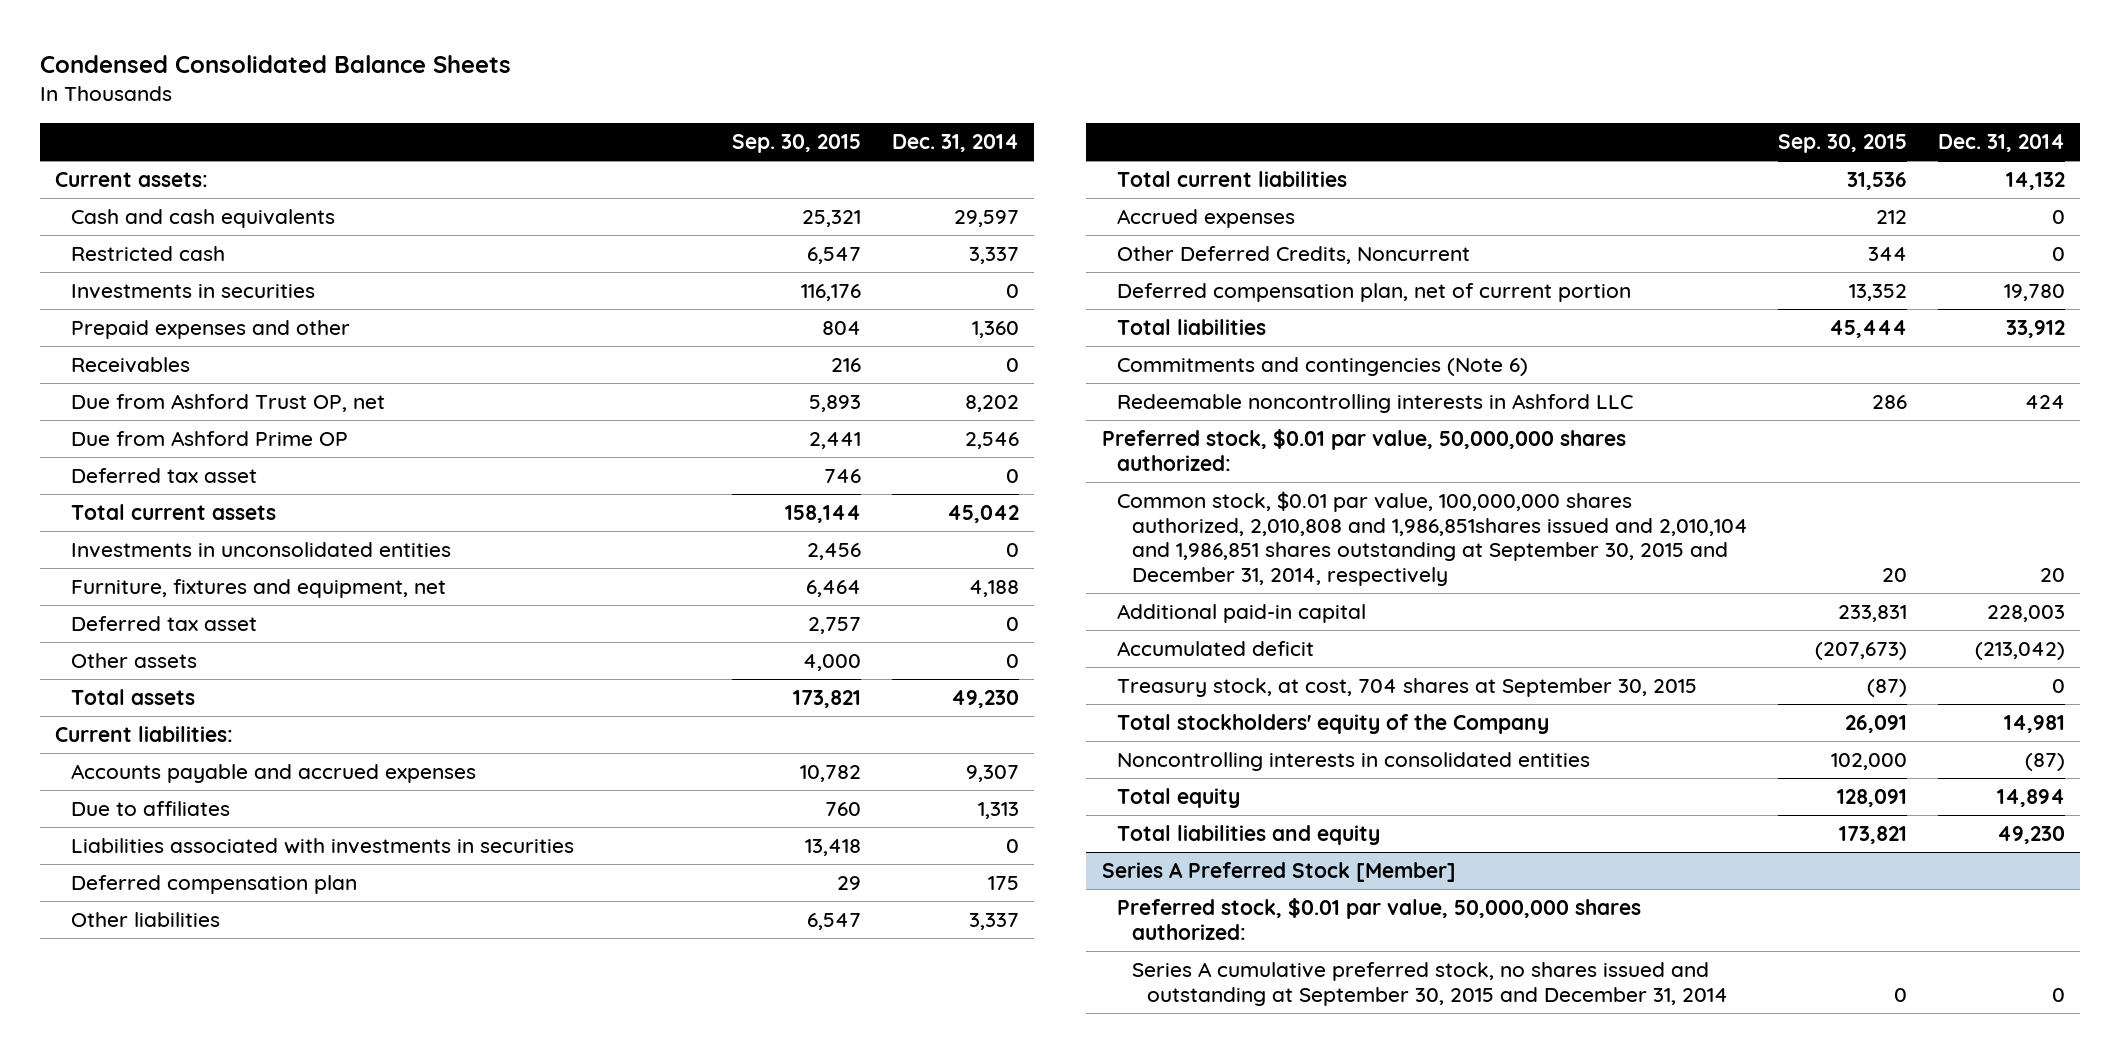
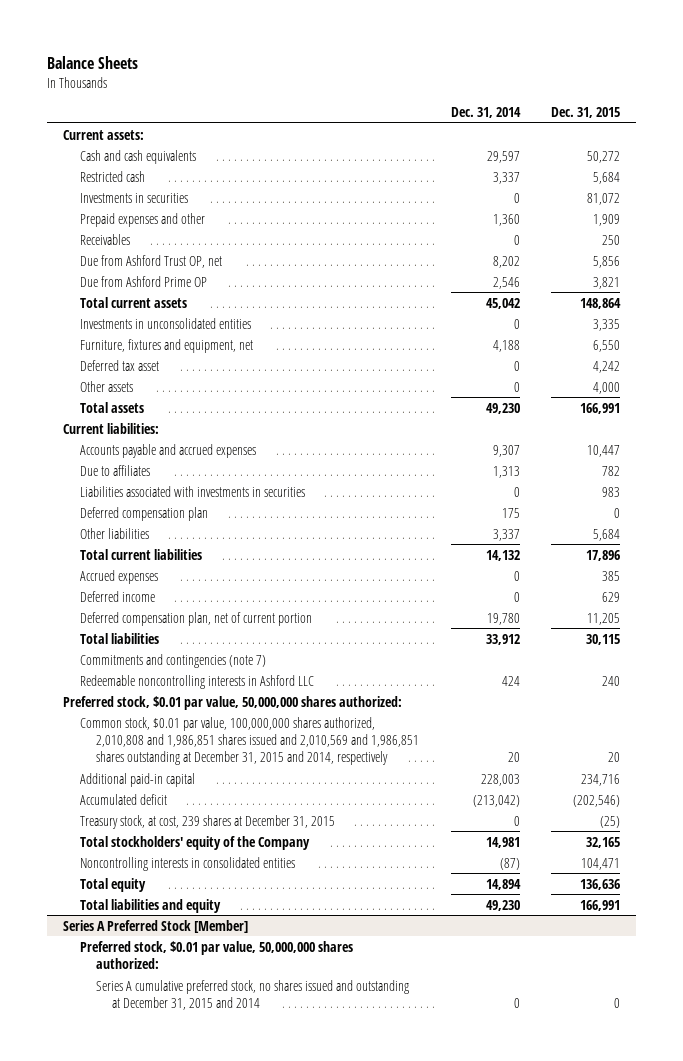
[40,55,512,74] Condensed Consolidated Balance Sheets -> [47,55,139,69] Balance Sheets
[732,133,862,153] Sep. 30, 2015 -> none
none -> [551,107,621,119] Dec. 31, 2015
[70,468,257,484] Deferred tax asset -> none
[1116,246,1470,265] Other Deferred Credits, Noncurrent -> [79,590,155,602] Deferred income
[1116,357,1528,377] Commitments and contingencies (Note 6) -> [79,653,266,668] Commitments and contingencies (note 7)
[1116,491,1748,586] Common stock, $0.01 par value, 100,000,000 shares authorized, 2,010,808 and 1,986,851shares issued and 2,010,104 and 1,986,851 shares outstanding at September 30, 2015 and December 31, 2014, respectively -> [79,716,419,766] Common stock, $0.01 par value, 100,000,000 shares authorized, 2,010,808 and 1,986,851 shares issued and 2,010,569 and 1,986,851 shares outstanding at December 31, 2015 and 2014, respectively
[1116,678,1697,698] Treasury stock, at cost, 704 shares at September 30, 2015 -> [79,814,335,829] Treasury stock, at cost, 239 shares at December 31, 2015
[1131,962,1729,1006] Series A cumulative preferred stock, no shares issued and outstanding at September 30, 2015 and December 31, 2014 -> [95,979,409,1011] Series A cumulative preferred stock, no shares issued and outstanding at December 31, 2015 and 2014

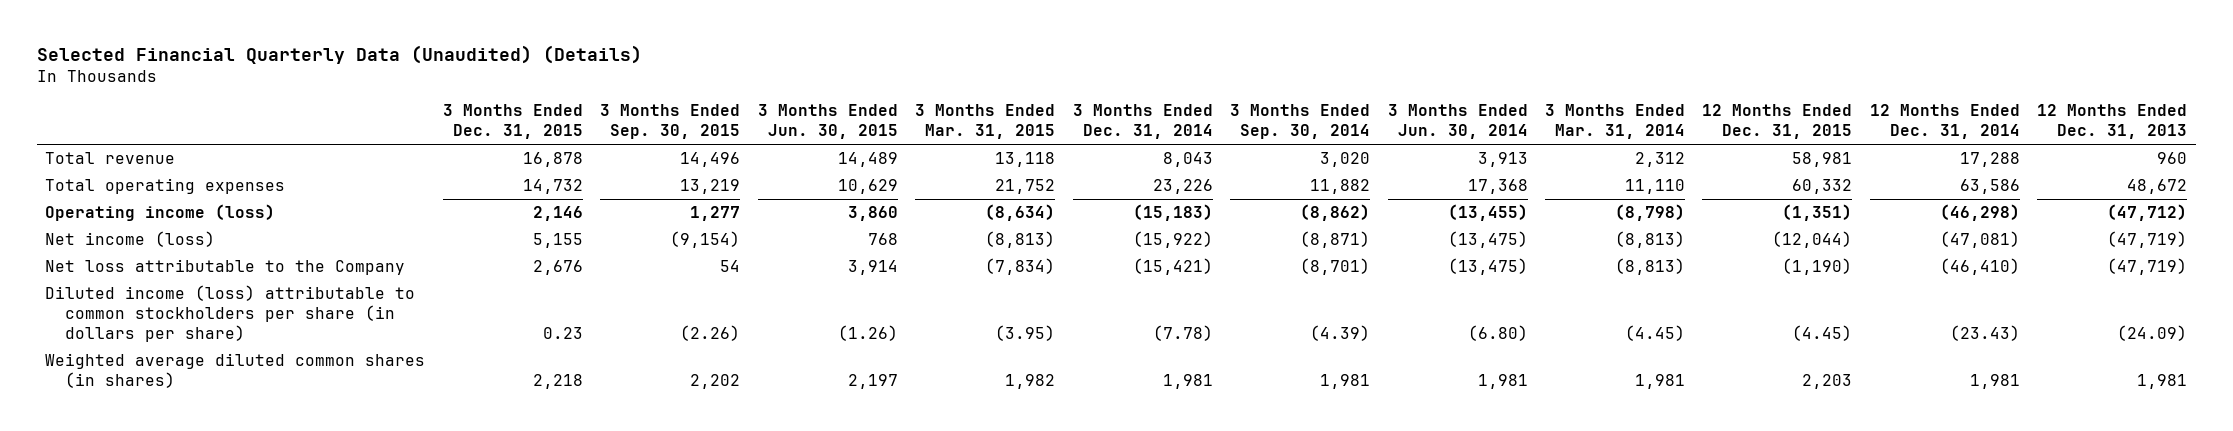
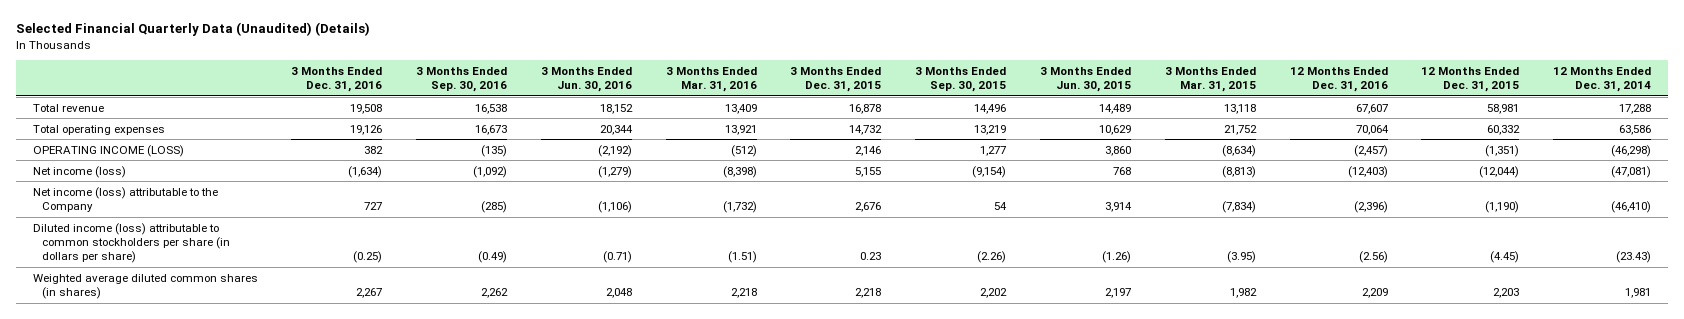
[1072,104,1213,140] 3 Months Ended Dec. 31, 2014 -> none
[1230,104,1371,140] 3 Months Ended Sep. 30, 2014 -> none
[1387,104,1528,140] 3 Months Ended Jun. 30, 2014 -> none
[1544,104,1685,140] 3 Months Ended Mar. 31, 2014 -> none
[2037,104,2188,140] 12 Months Ended Dec. 31, 2013 -> none
none -> [291,66,383,93] 3 Months Ended Dec. 31, 2016
none -> [416,66,508,93] 3 Months Ended Sep. 30, 2016
none -> [540,66,632,93] 3 Months Ended Jun. 30, 2016
none -> [665,66,757,93] 3 Months Ended Mar. 31, 2016
none -> [1289,66,1388,93] 12 Months Ended Dec. 31, 2016
[45,204,276,222] Operating income (loss) -> [32,144,184,157] OPERATING INCOME (LOSS)
[45,259,406,276] Net loss attributable to the Company -> [32,186,218,213] Net income (loss) attributable to the Company

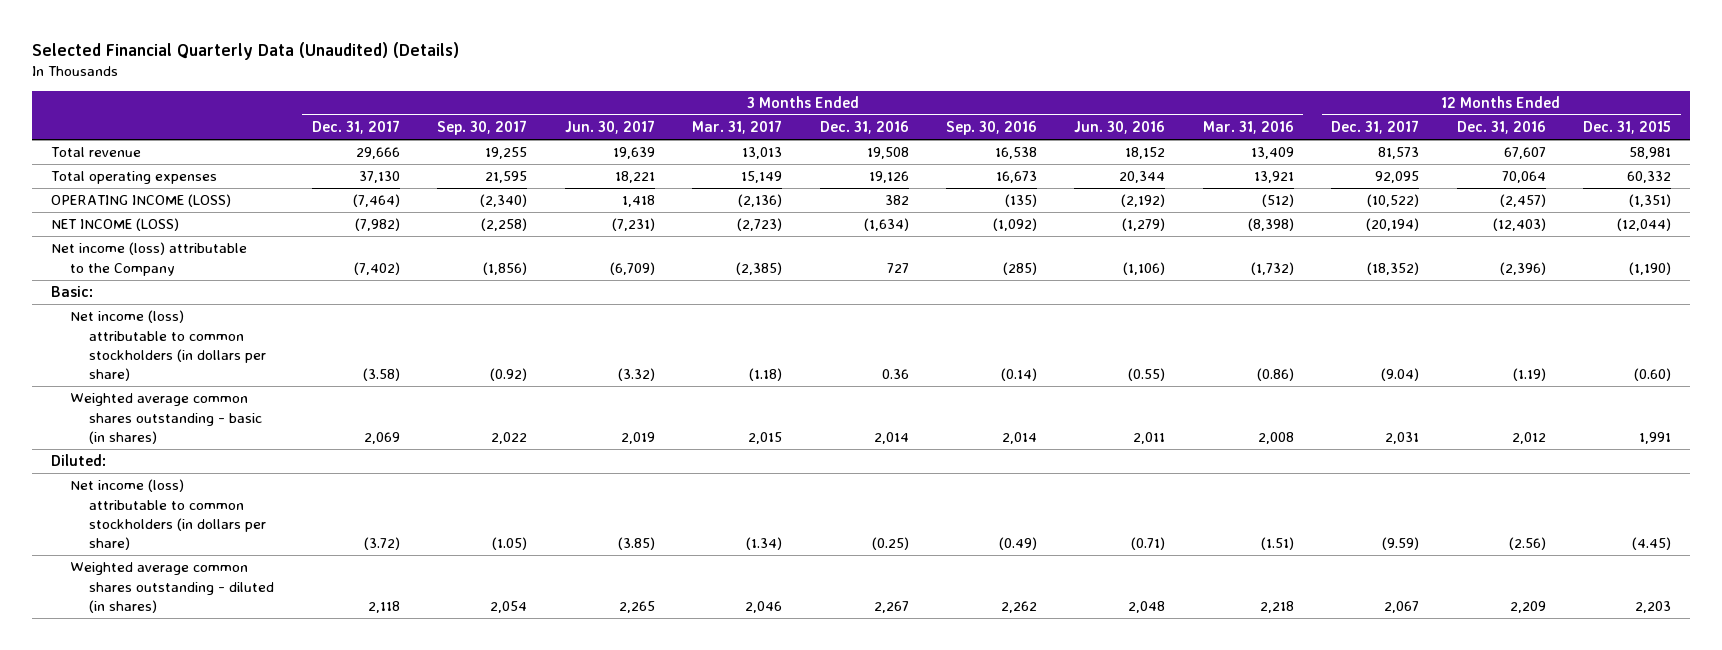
[790,66,882,93] 3 Months Ended Dec. 31, 2015 -> none
[915,66,1007,93] 3 Months Ended Sep. 30, 2015 -> none
[1039,66,1131,93] 3 Months Ended Jun. 30, 2015 -> none
[1164,66,1256,93] 3 Months Ended Mar. 31, 2015 -> none
[1553,66,1652,93] 12 Months Ended Dec. 31, 2014 -> none
none -> [311,120,400,135] Dec. 31, 2017
none -> [437,120,528,136] Sep. 30, 2017
none -> [564,120,655,135] Jun. 30, 2017
none -> [692,120,783,135] Mar. 31, 2017
none -> [1331,120,1420,135] Dec. 31, 2017
[32,165,126,178] Net income (loss) -> [51,218,180,232] NET INCOME (LOSS)
none -> [51,286,94,298] Basic:
none -> [70,310,267,382] Net income (loss) attributable to common stockholders (in dollars per share)
none -> [70,393,263,445] Weighted average common shares outstanding - basic (in shares)
none -> [51,454,107,467] Diluted:
[32,222,231,264] Diluted income (loss) attributable to common stockholders per share (in dollars per share) -> [70,479,267,551] Net income (loss) attributable to common stockholders (in dollars per share)
[32,273,258,300] Weighted average diluted common shares (in shares) -> [70,562,275,614] Weighted average common shares outstanding - diluted (in shares)

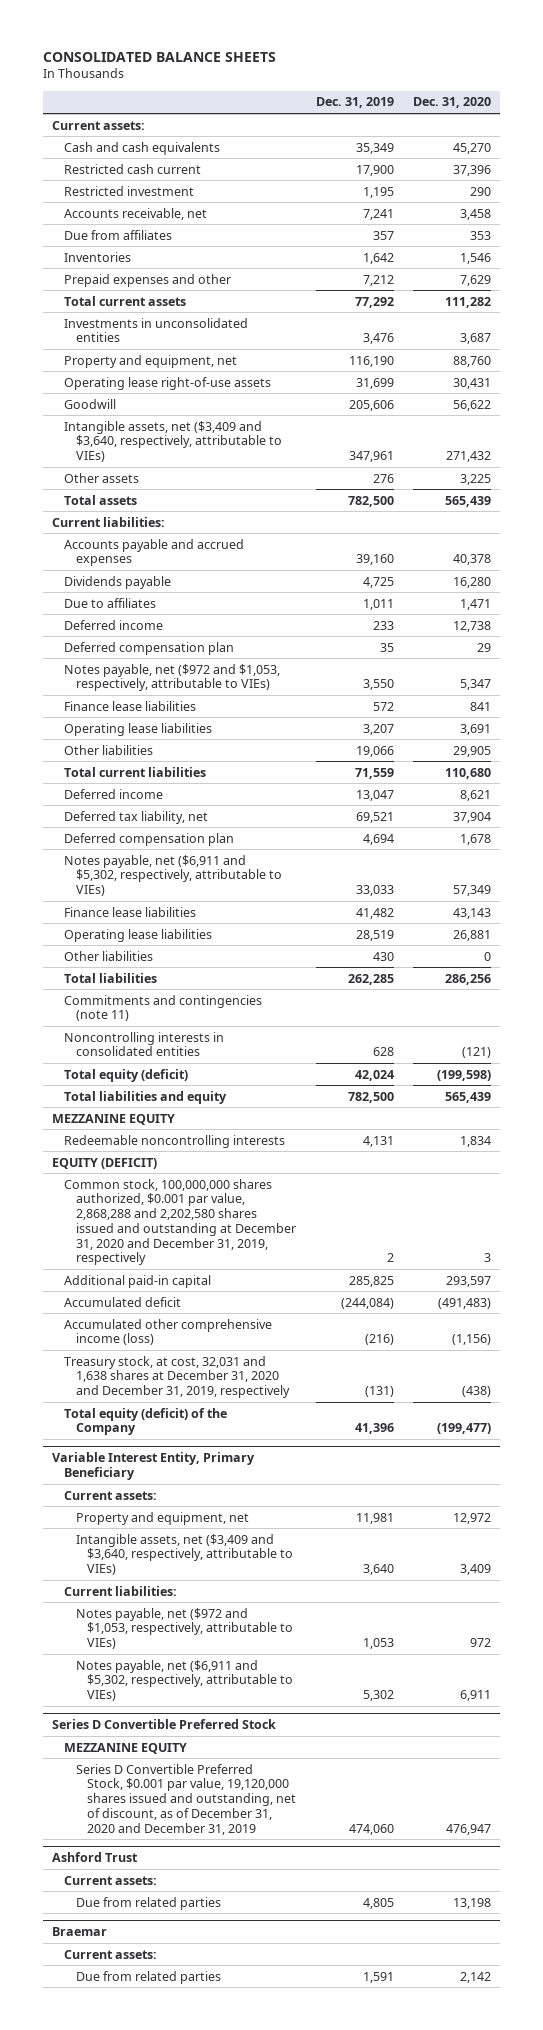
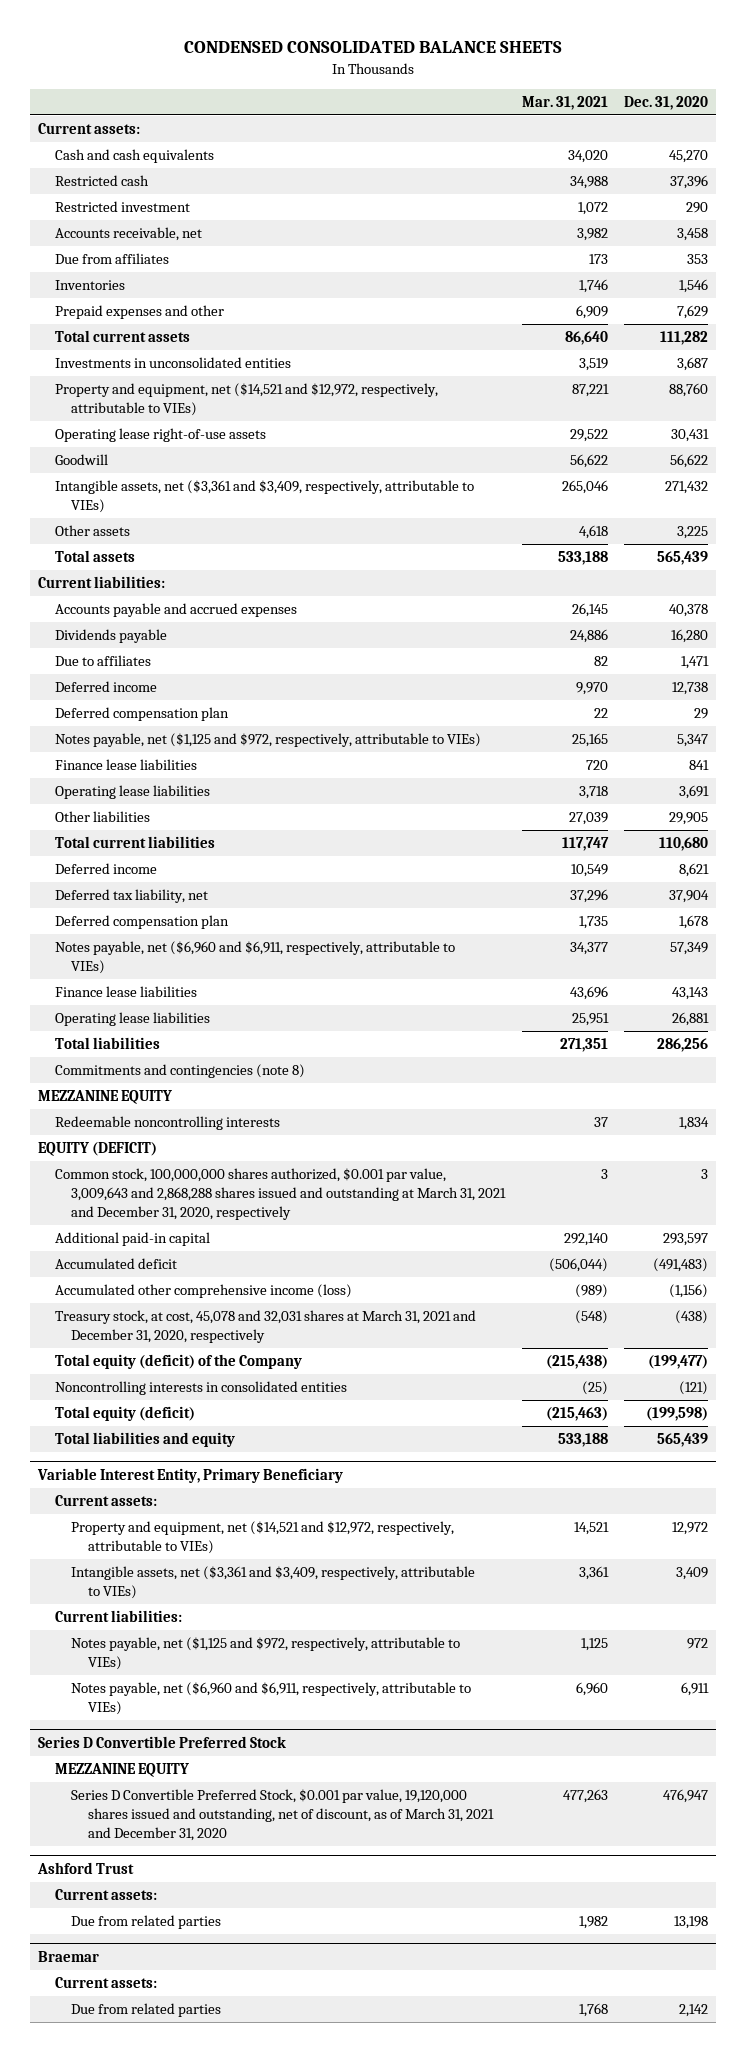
[42,51,276,62] CONSOLIDATED BALANCE SHEETS -> [184,41,563,54] CONDENSED CONSOLIDATED BALANCE SHEETS
[315,97,394,109] Dec. 31, 2019 -> none
none -> [521,96,608,111] Mar. 31, 2021
[63,163,201,174] Restricted cash current -> [54,175,149,187] Restricted cash
[63,354,237,368] Property and equipment, net -> [54,383,438,417] Property and equipment, net ($14,521 and $12,972, respectively, attributable to VIEs)
[63,420,282,463] Intangible assets, net ($3,409 and $3,640, respectively, attributable to VIEs) -> [54,480,474,514] Intangible assets, net ($3,361 and $3,409, respectively, attributable to VIEs)
[63,663,280,692] Notes payable, net ($972 and $1,053, respectively, attributable to VIEs) -> [54,733,481,748] Notes payable, net ($1,125 and $972, respectively, attributable to VIEs)
[63,854,282,897] Notes payable, net ($6,911 and $5,302, respectively, attributable to VIEs) -> [54,941,455,975] Notes payable, net ($6,960 and $6,911, respectively, attributable to VIEs)
[63,950,153,961] Other liabilities -> none
[63,994,262,1022] Commitments and contingencies (note 11) -> [54,1064,305,1079] Commitments and contingencies (note 8)
[63,1178,296,1266] Common stock, 100,000,000 shares authorized, $0.001 par value, 2,868,288 and 2,202,580 shares issued and outstanding at December 31, 2020 and December 31, 2019, respectively -> [54,1168,507,1221] Common stock, 100,000,000 shares authorized, $0.001 par value, 3,009,643 and 2,868,288 shares issued and outstanding at March 31, 2021 and December 31, 2020, respectively
[63,1355,290,1399] Treasury stock, at cost, 32,031 and 1,638 shares at December 31, 2020 and December 31, 2019, respectively -> [54,1310,476,1344] Treasury stock, at cost, 45,078 and 32,031 shares at March 31, 2021 and December 31, 2020, respectively
[63,1031,224,1057] Noncontrolling interests in consolidated entities -> [54,1381,347,1396] Noncontrolling interests in consolidated entities
[63,1068,188,1082] Total equity (deficit) -> [54,1406,195,1422] Total equity (deficit)
[63,1090,227,1104] Total liabilities and equity -> [54,1432,235,1448] Total liabilities and equity
[75,1511,249,1525] Property and equipment, net -> [71,1521,455,1555] Property and equipment, net ($14,521 and $12,972, respectively, attributable to VIEs)
[75,1533,294,1576] Intangible assets, net ($3,409 and $3,640, respectively, attributable to VIEs) -> [71,1566,476,1600] Intangible assets, net ($3,361 and $3,409, respectively, attributable to VIEs)
[75,1607,294,1650] Notes payable, net ($972 and $1,053, respectively, attributable to VIEs) -> [71,1637,461,1671] Notes payable, net ($1,125 and $972, respectively, attributable to VIEs)
[75,1659,294,1702] Notes payable, net ($6,911 and $5,302, respectively, attributable to VIEs) -> [71,1682,472,1716] Notes payable, net ($6,960 and $6,911, respectively, attributable to VIEs)
[75,1763,297,1835] Series D Convertible Preferred Stock, $0.001 par value, 19,120,000 shares issued and outstanding, net of discount, as of December 31, 2020 and December 31, 2019 -> [71,1789,495,1842] Series D Convertible Preferred Stock, $0.001 par value, 19,120,000 shares issued and outstanding, net of discount, as of March 31, 2021 and December 31, 2020

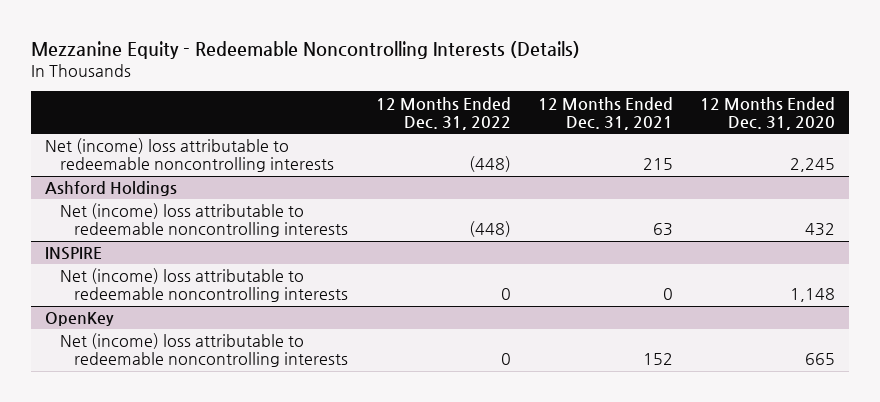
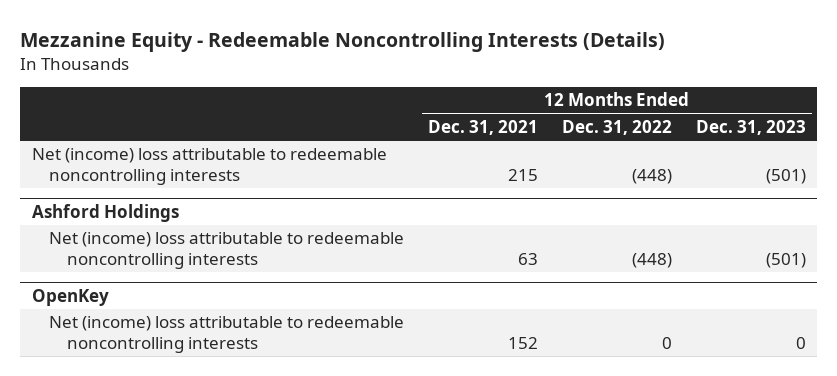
[700,96,836,130] 12 Months Ended Dec. 31, 2020 -> none
none -> [695,119,806,135] Dec. 31, 2023
[45,247,103,261] INSPIRE -> none
[59,268,349,303] Net (income) loss attributable to redeemable noncontrolling interests -> none

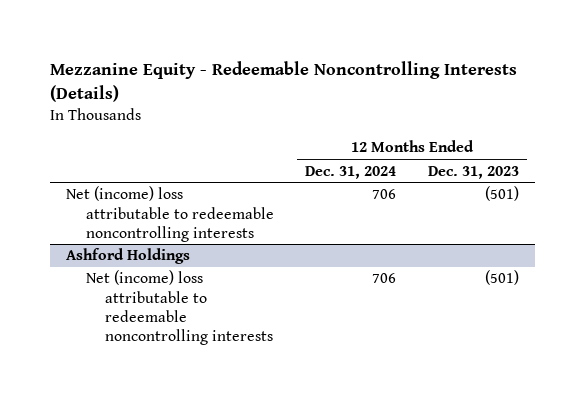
[428,119,539,135] Dec. 31, 2021 -> none
[561,119,672,135] Dec. 31, 2022 -> none
none -> [305,165,397,179] Dec. 31, 2024
[31,288,109,306] OpenKey -> none
[49,316,405,354] Net (income) loss attributable to redeemable noncontrolling interests -> none

